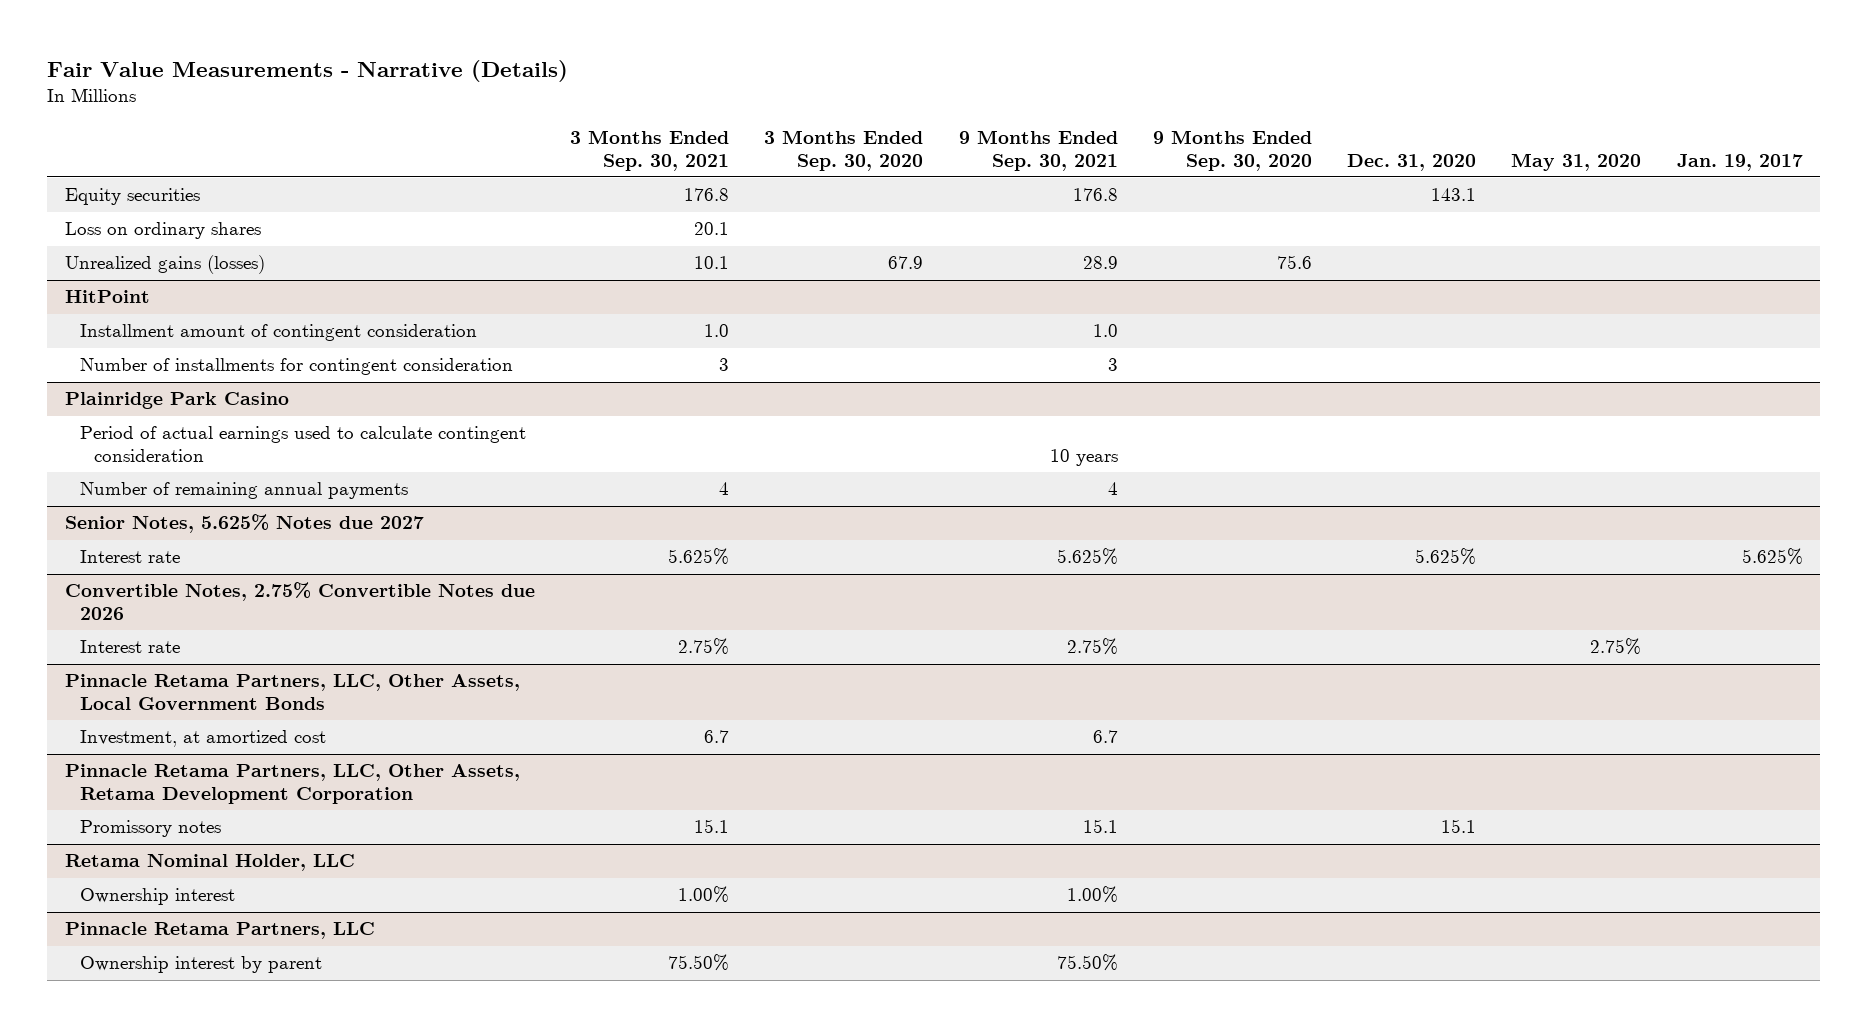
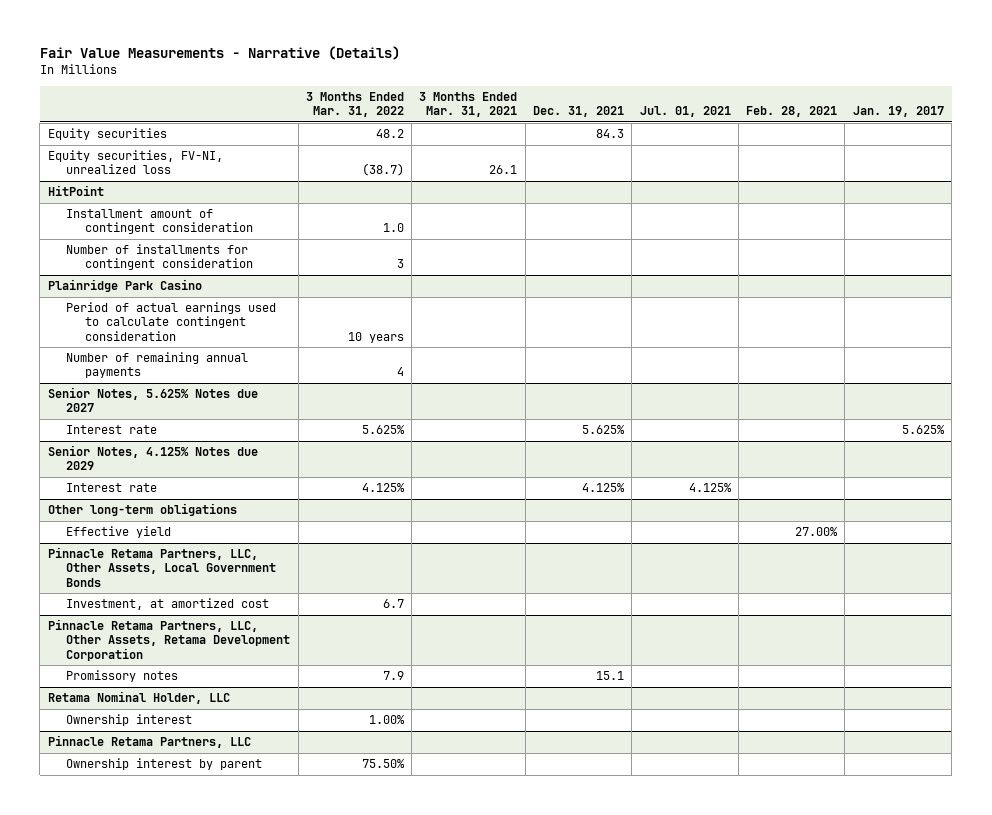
[570,130,730,171] 3 Months Ended Sep. 30, 2021 -> none
[764,130,924,171] 3 Months Ended Sep. 30, 2020 -> none
[958,130,1118,171] 9 Months Ended Sep. 30, 2021 -> none
[1152,130,1312,171] 9 Months Ended Sep. 30, 2020 -> none
[1347,153,1477,171] Dec. 31, 2020 -> none
[1511,152,1642,171] May 31, 2020 -> none
none -> [305,91,404,118] 3 Months Ended Mar. 31, 2022
none -> [419,91,518,118] 3 Months Ended Mar. 31, 2021
none -> [533,106,625,118] Dec. 31, 2021
none -> [639,106,731,118] Jul. 01, 2021
none -> [746,106,838,118] Feb. 28, 2021
[64,222,261,240] Loss on ordinary shares -> none
[64,255,265,275] Unrealized gains (losses) -> [47,150,223,175] Equity securities, FV-NI, unrealized loss
[64,582,535,620] Convertible Notes, 2.75% Convertible Notes due 2026 -> none
[79,640,180,654] Interest rate -> none
none -> [47,445,258,471] Senior Notes, 4.125% Notes due 2029
none -> [66,483,158,493] Interest rate
none -> [47,503,237,517] Other long-term obligations
none -> [66,526,172,539] Effective yield

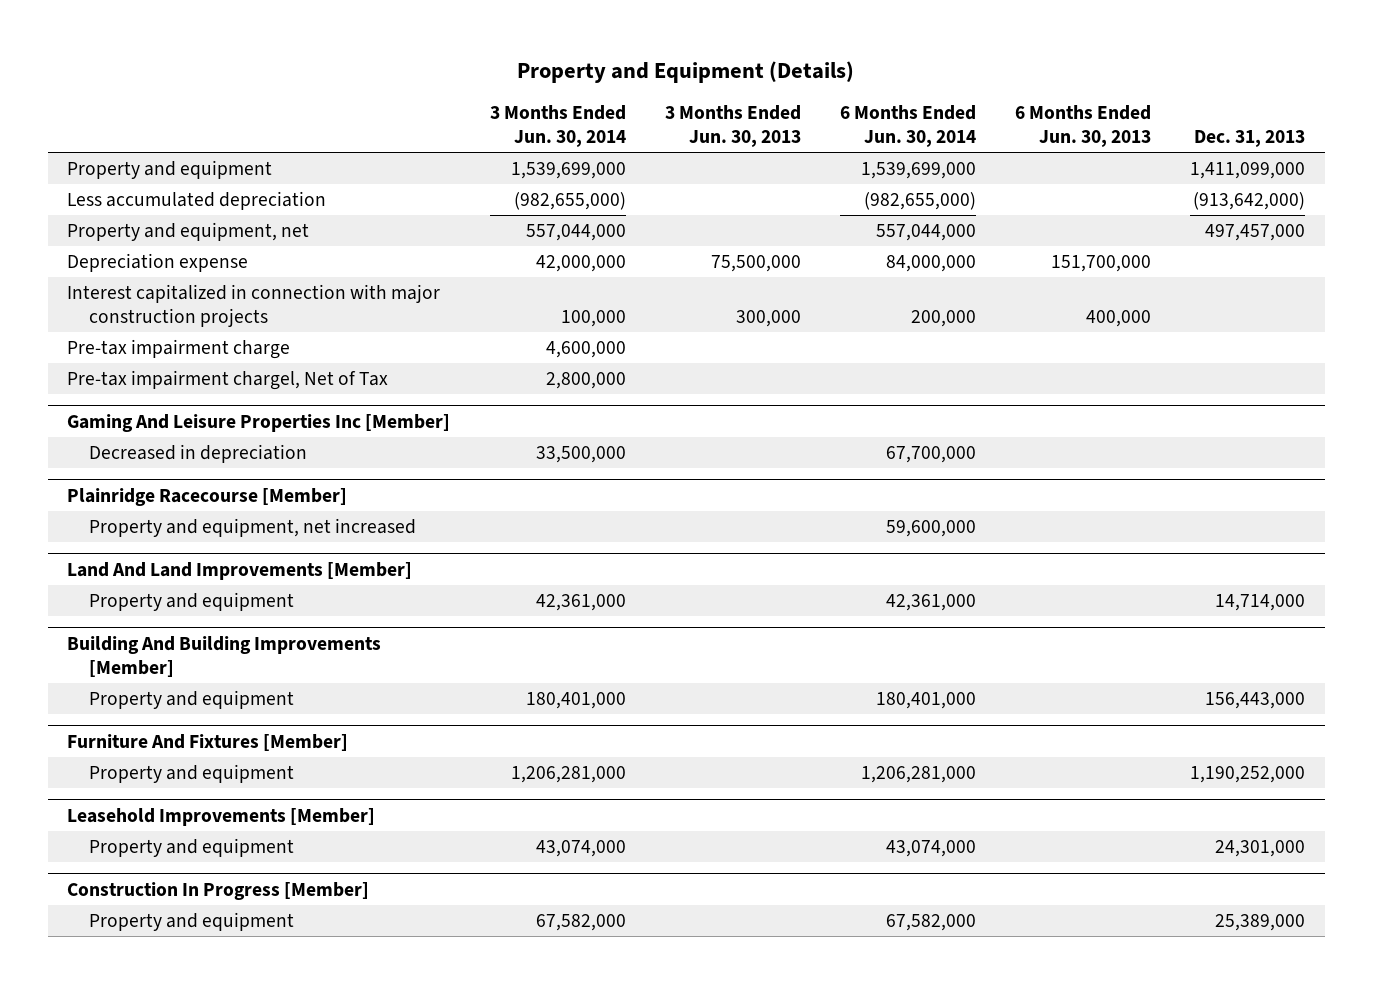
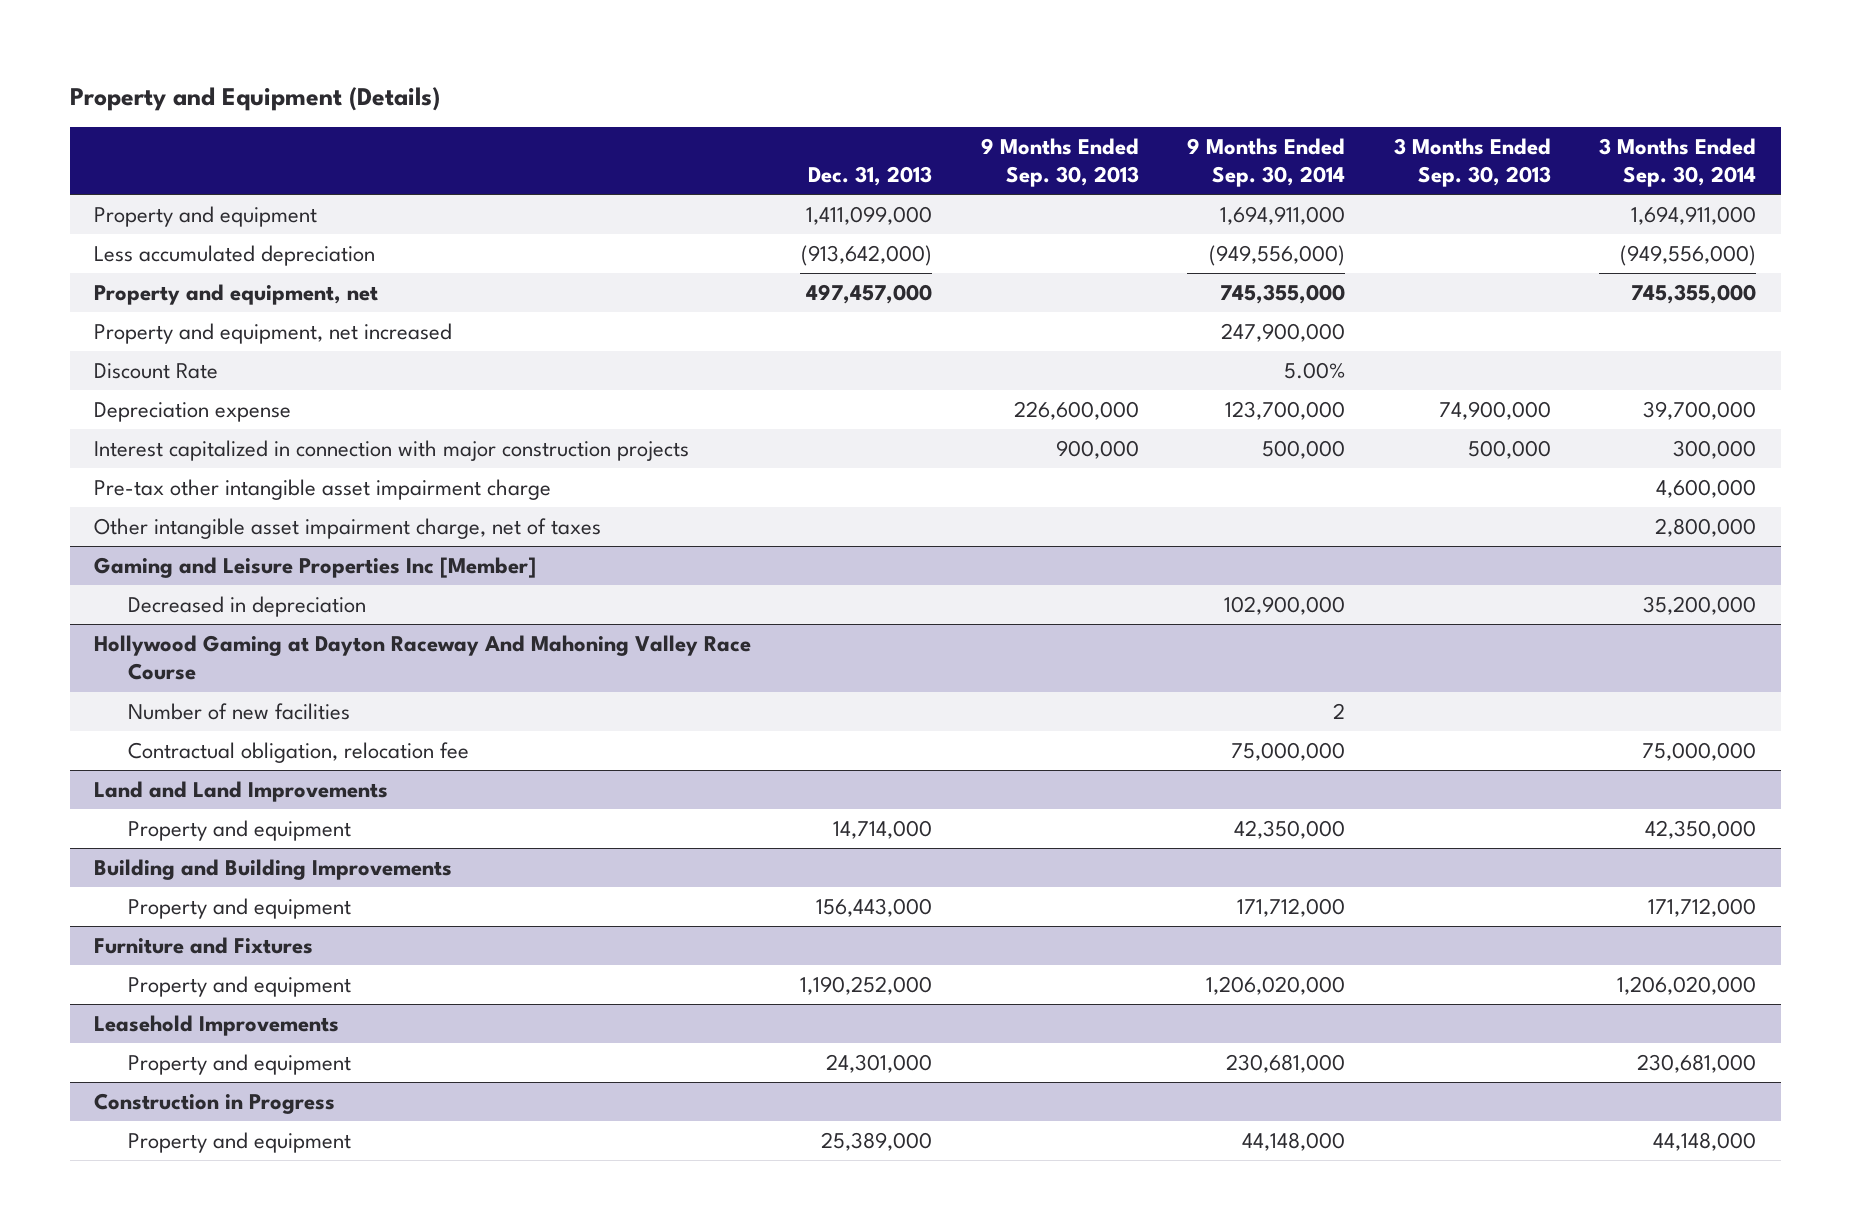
[489,105,626,148] 3 Months Ended Jun. 30, 2014 -> none
[664,105,801,148] 3 Months Ended Jun. 30, 2013 -> none
[839,105,976,148] 6 Months Ended Jun. 30, 2014 -> none
[1015,105,1152,148] 6 Months Ended Jun. 30, 2013 -> none
none -> [980,137,1139,188] 9 Months Ended Sep. 30, 2013
none -> [1187,137,1346,188] 9 Months Ended Sep. 30, 2014
none -> [1393,137,1551,188] 3 Months Ended Sep. 30, 2013
none -> [1599,137,1757,188] 3 Months Ended Sep. 30, 2014
none -> [94,323,453,345] Property and equipment, net increased
none -> [94,363,219,380] Discount Rate
[67,338,291,359] Pre-tax impairment charge -> [94,479,552,501] Pre-tax other intangible asset impairment charge
[67,369,389,390] Pre-tax impairment chargel, Net of Tax -> [94,518,602,540] Other intangible asset impairment charge, net of taxes
[67,413,451,432] Gaming And Leisure Properties Inc [Member] -> [94,557,537,579] Gaming and Leisure Properties Inc [Member]
[67,487,348,506] Plainridge Racecourse [Member] -> none
[88,517,416,537] Property and equipment, net increased -> none
none -> [94,635,752,681] Hollywood Gaming at Dayton Raceway And Mahoning Valley Race Course
none -> [127,703,350,721] Number of new facilities
none -> [127,742,469,764] Contractual obligation, relocation fee
[67,561,413,580] Land And Land Improvements [Member] -> [94,781,389,803] Land and Land Improvements
[67,635,382,677] Building And Building Improvements [Member] -> [94,859,453,881] Building and Building Improvements
[67,733,349,751] Furniture And Fixtures [Member] -> [94,937,314,955] Furniture and Fixtures
[67,807,376,826] Leasehold Improvements [Member] -> [94,1015,340,1037] Leasehold Improvements
[67,881,370,900] Construction In Progress [Member] -> [94,1093,336,1115] Construction in Progress

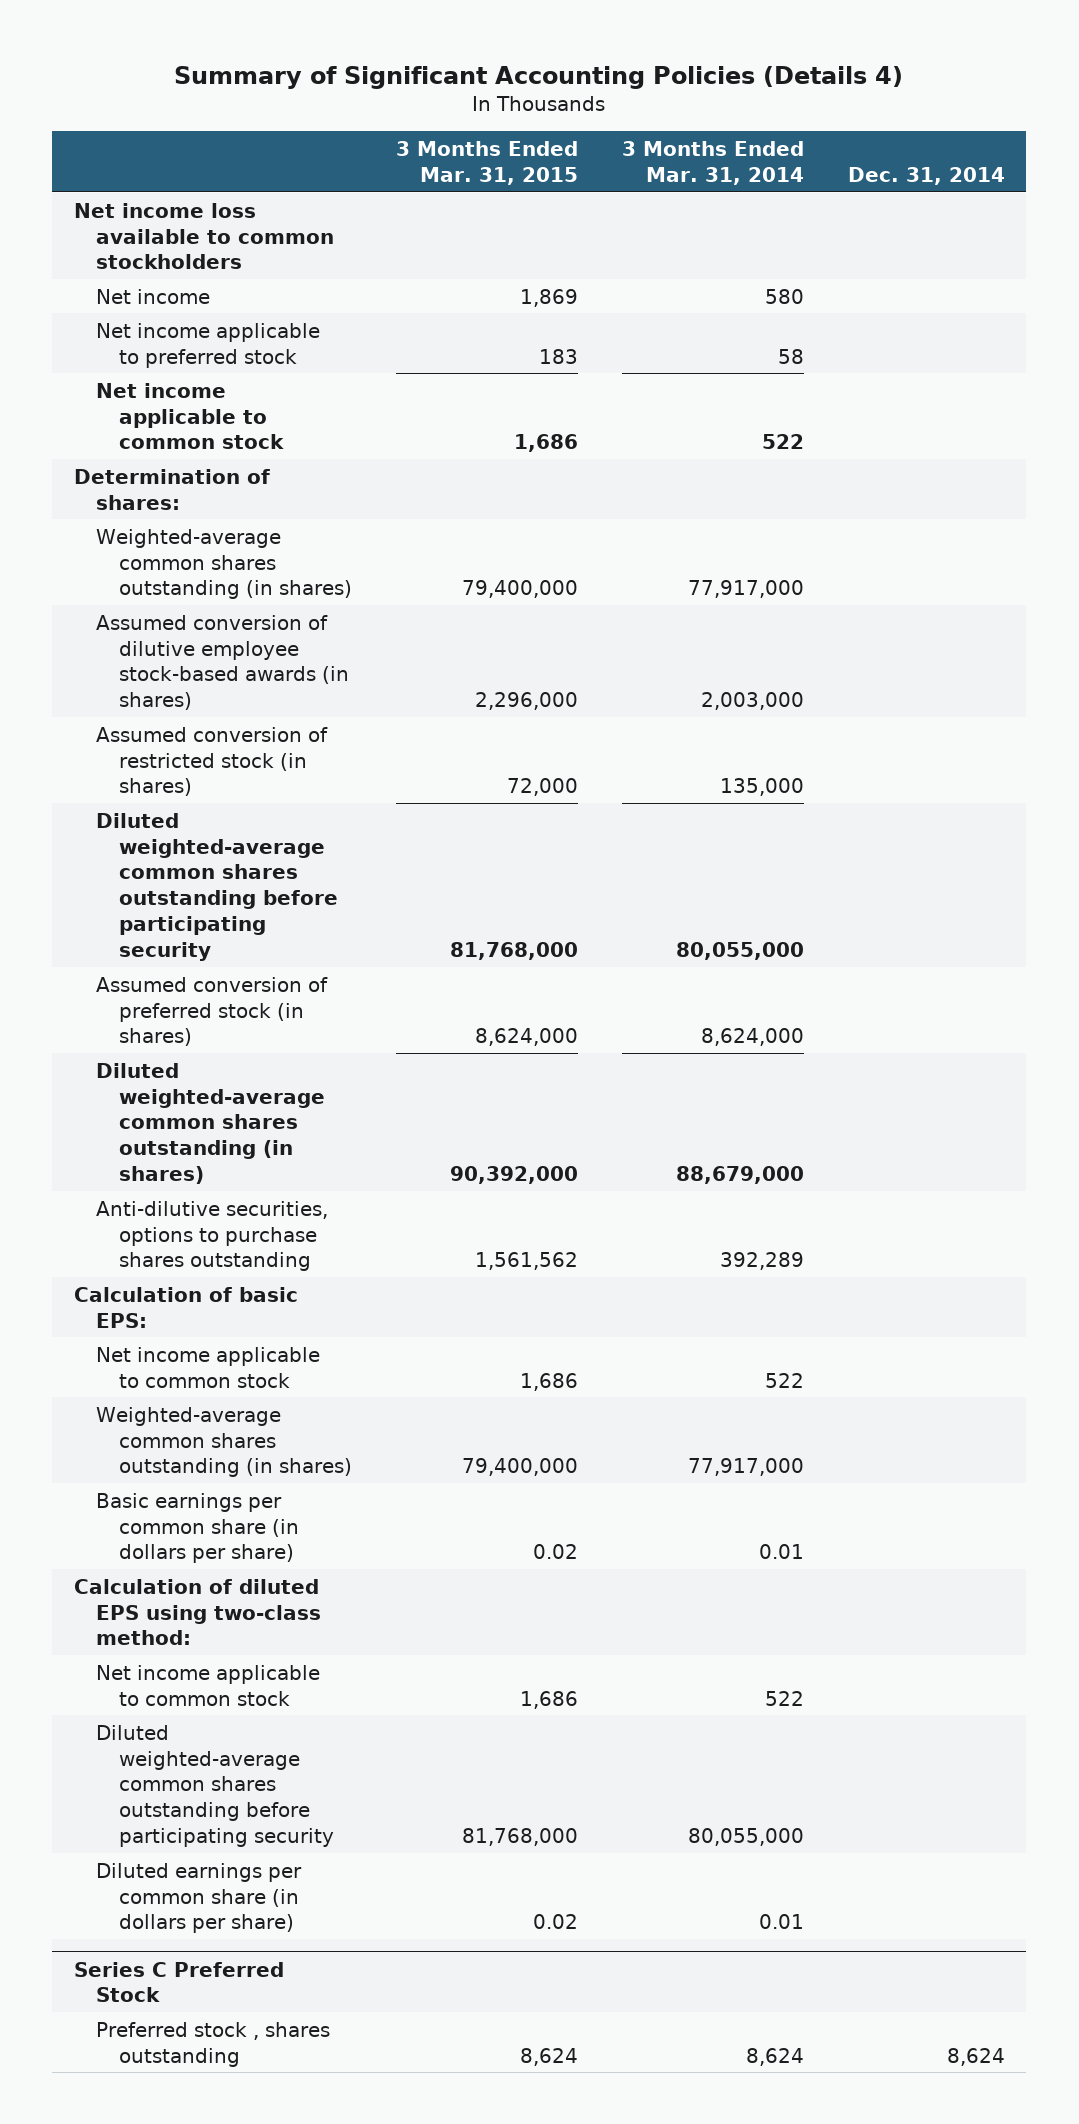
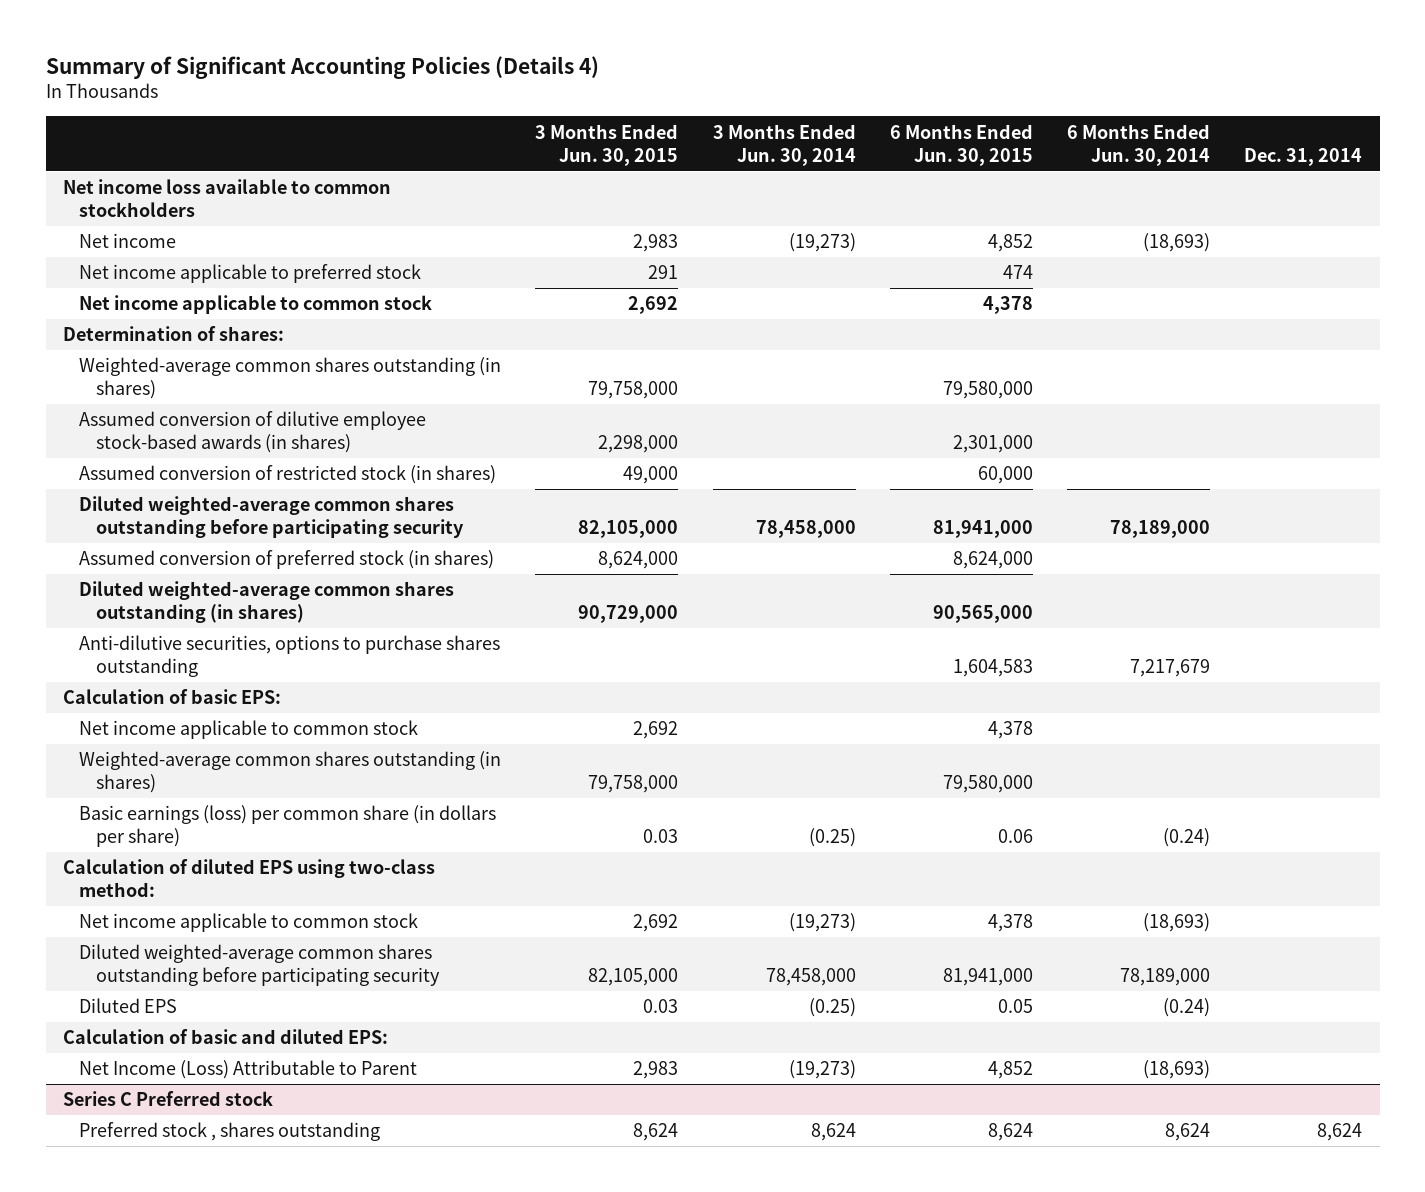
[395,140,578,185] 3 Months Ended Mar. 31, 2015 -> none
[621,140,804,185] 3 Months Ended Mar. 31, 2014 -> none
none -> [535,123,679,166] 3 Months Ended Jun. 30, 2015
none -> [712,123,856,166] 3 Months Ended Jun. 30, 2014
none -> [889,123,1033,166] 6 Months Ended Jun. 30, 2015
none -> [1067,123,1211,166] 6 Months Ended Jun. 30, 2014
[96,1492,299,1564] Basic earnings per common share (in dollars per share) -> [79,805,497,848] Basic earnings (loss) per common share (in dollars per share)
[96,1862,303,1934] Diluted earnings per common share (in dollars per share) -> [79,998,178,1014] Diluted EPS
none -> [62,1029,388,1045] Calculation of basic and diluted EPS:
none -> [79,1060,418,1080] Net Income (Loss) Attributable to Parent
[74,1961,285,2003] Series C Preferred Stock -> [62,1091,273,1107] Series C Preferred stock

